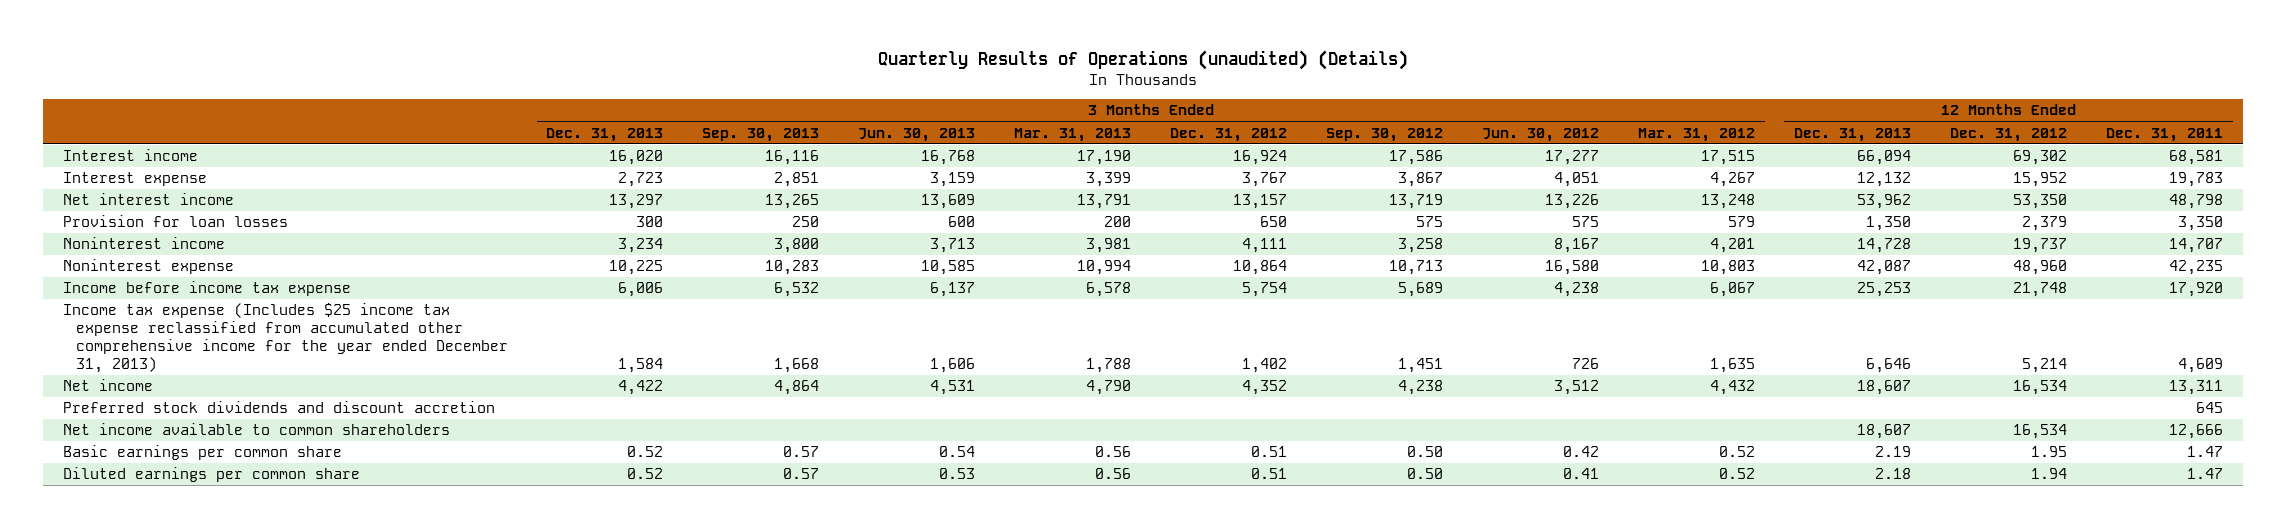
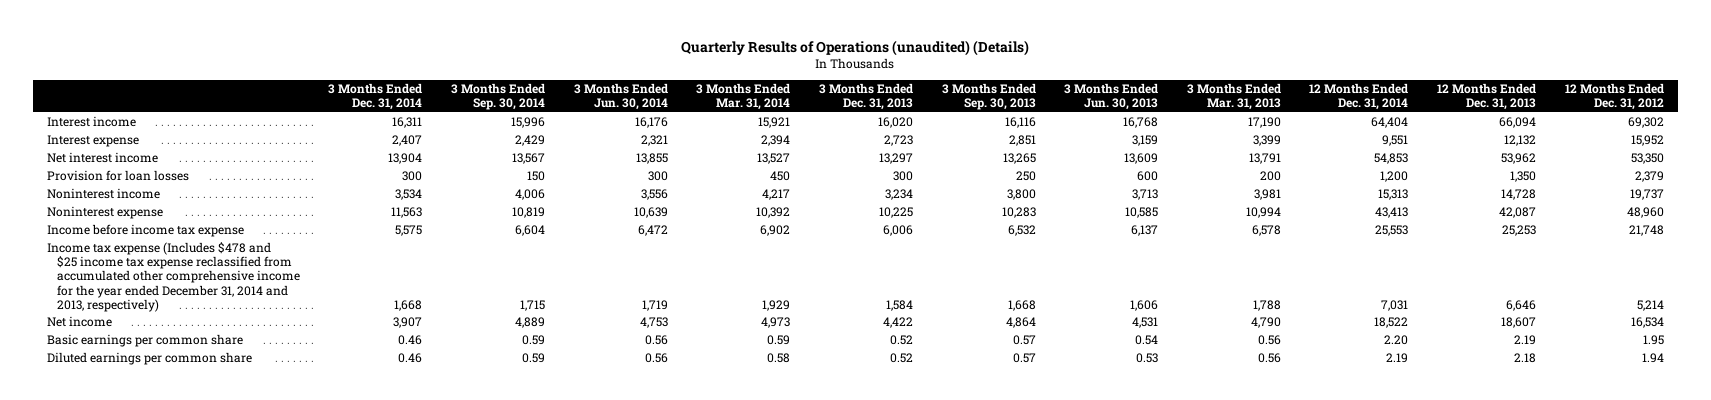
[1170,127,1288,142] Dec. 31, 2012 -> none
[1326,127,1444,142] Sep. 30, 2012 -> none
[1482,127,1600,142] Jun. 30, 2012 -> none
[1638,127,1756,142] Mar. 31, 2012 -> none
[2106,127,2224,142] Dec. 31, 2011 -> none
none -> [328,83,423,111] 3 Months Ended Dec. 31, 2014
none -> [450,83,545,111] 3 Months Ended Sep. 30, 2014
none -> [573,83,668,111] 3 Months Ended Jun. 30, 2014
none -> [696,83,791,111] 3 Months Ended Mar. 31, 2014
none -> [1309,83,1409,111] 12 Months Ended Dec. 31, 2014
[62,303,508,373] Income tax expense (Includes $25 income tax expense reclassified from accumulated other comprehensive income for the year ended December 31, 2013) -> [47,242,300,312] Income tax expense (Includes $478 and $25 income tax expense reclassified from accumulated other comprehensive income for the year ended December 31, 2014 and 2013, respectively)
[62,401,495,414] Preferred stock dividends and discount accretion -> none
[62,423,450,436] Net income available to common shareholders -> none

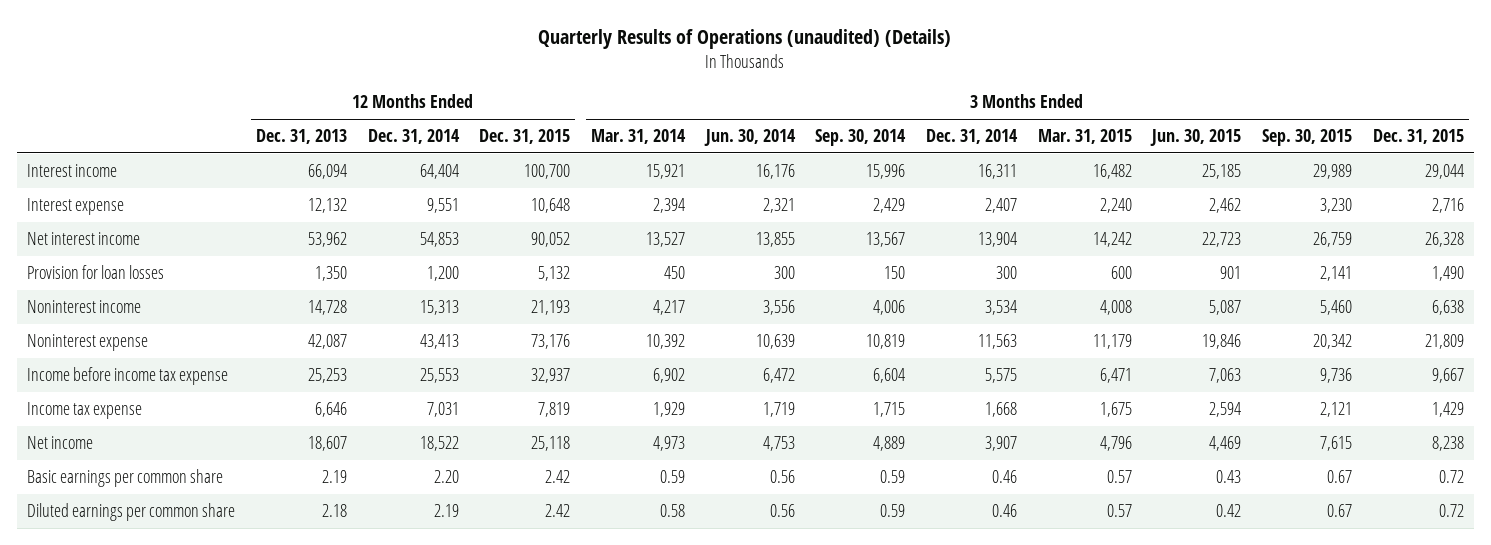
[818,83,913,111] 3 Months Ended Dec. 31, 2013 -> none
[941,83,1036,111] 3 Months Ended Sep. 30, 2013 -> none
[1064,83,1159,111] 3 Months Ended Jun. 30, 2013 -> none
[1186,83,1281,111] 3 Months Ended Mar. 31, 2013 -> none
[1564,83,1664,111] 12 Months Ended Dec. 31, 2012 -> none
none -> [479,129,571,145] Dec. 31, 2015
none -> [1037,129,1132,145] Mar. 31, 2015
none -> [1150,129,1242,147] Jun. 30, 2015
none -> [1261,129,1352,147] Sep. 30, 2015
none -> [1372,129,1464,145] Dec. 31, 2015
[47,242,300,312] Income tax expense (Includes $478 and $25 income tax expense reclassified from accumulated other comprehensive income for the year ended December 31, 2014 and 2013, respectively) -> [27,402,143,420] Income tax expense

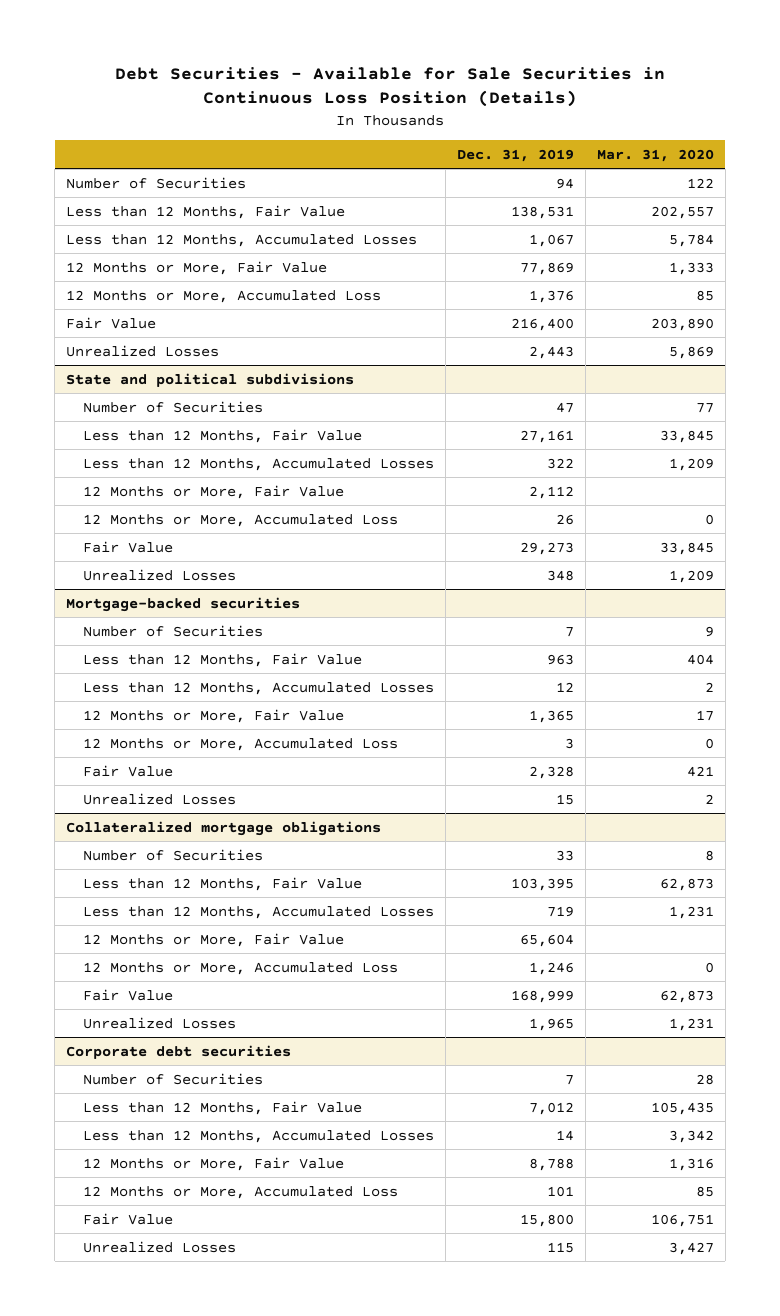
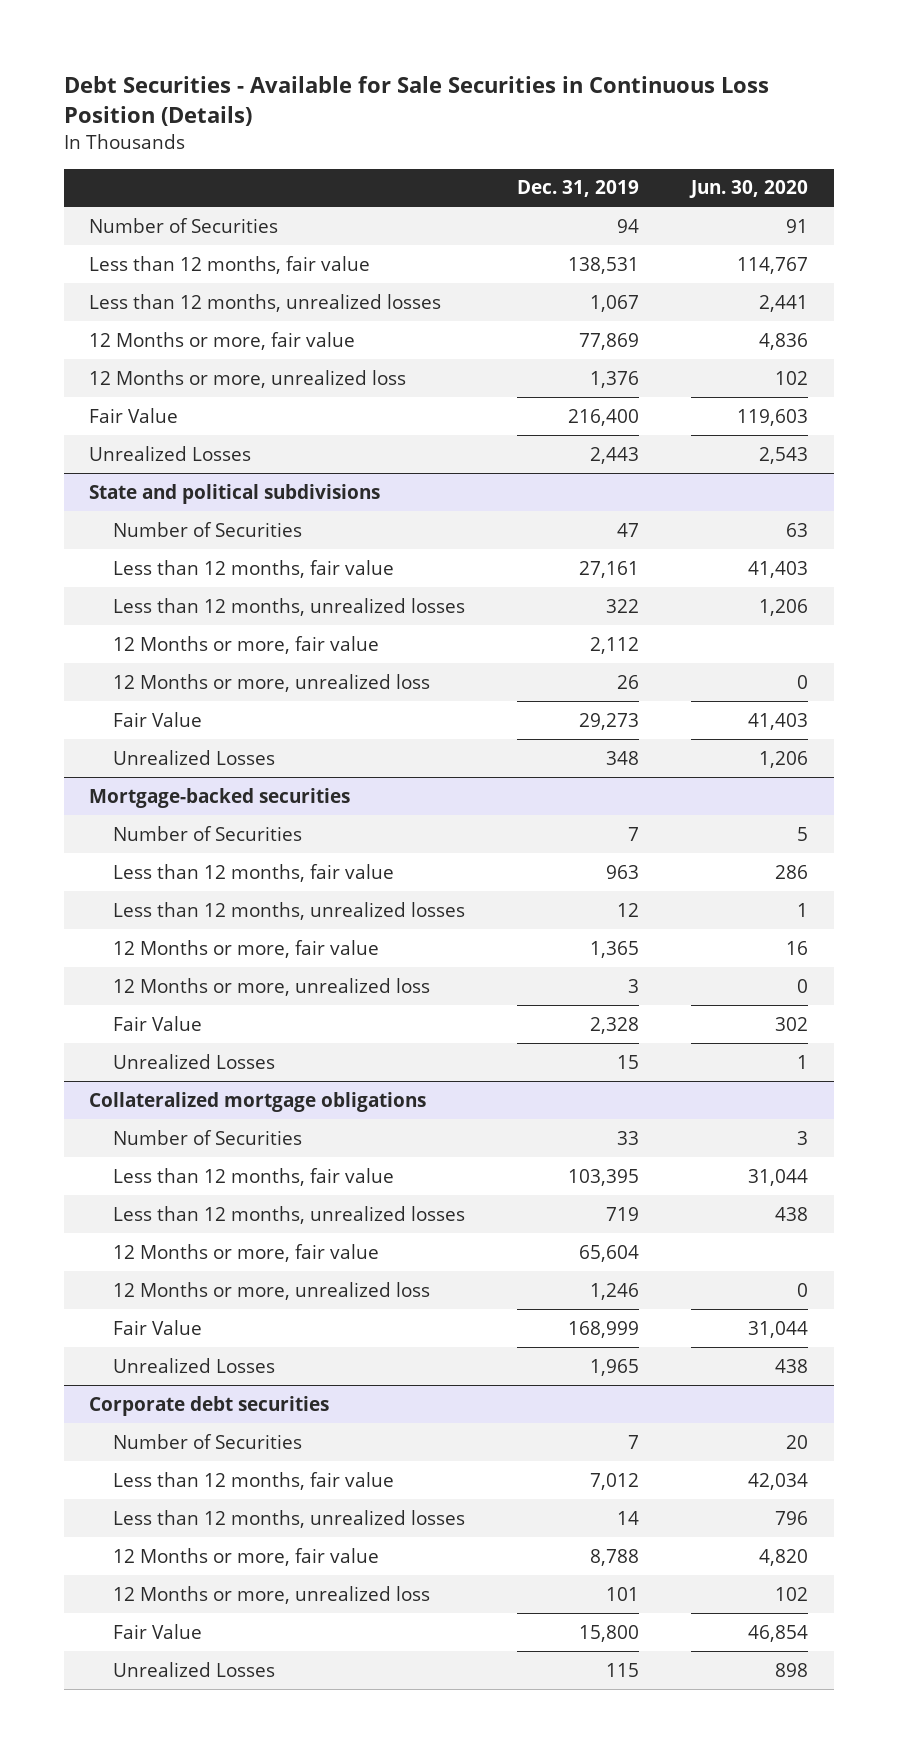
[596,148,714,162] Mar. 31, 2020 -> none
none -> [688,180,808,199] Jun. 30, 2020
[66,204,346,219] Less than 12 Months, Fair Value -> [89,255,371,274] Less than 12 months, fair value
[66,233,418,247] Less than 12 Months, Accumulated Losses -> [89,293,442,312] Less than 12 months, unrealized losses
[66,260,328,275] 12 Months or More, Fair Value -> [89,331,356,350] 12 Months or more, fair value
[66,289,382,303] 12 Months or More, Accumulated Loss -> [89,369,407,388] 12 Months or more, unrealized loss
[82,428,362,443] Less than 12 Months, Fair Value -> [113,559,395,578] Less than 12 months, fair value
[82,457,434,471] Less than 12 Months, Accumulated Losses -> [113,597,466,616] Less than 12 months, unrealized losses
[82,484,344,499] 12 Months or More, Fair Value -> [113,635,380,654] 12 Months or more, fair value
[82,513,398,527] 12 Months or More, Accumulated Loss -> [113,673,431,692] 12 Months or more, unrealized loss
[82,652,362,667] Less than 12 Months, Fair Value -> [113,863,395,882] Less than 12 months, fair value
[82,681,434,695] Less than 12 Months, Accumulated Losses -> [113,901,466,920] Less than 12 months, unrealized losses
[82,708,344,723] 12 Months or More, Fair Value -> [113,939,380,958] 12 Months or more, fair value
[82,737,398,751] 12 Months or More, Accumulated Loss -> [113,977,431,996] 12 Months or more, unrealized loss
[82,876,362,891] Less than 12 Months, Fair Value -> [113,1167,395,1186] Less than 12 months, fair value
[82,905,434,919] Less than 12 Months, Accumulated Losses -> [113,1205,466,1224] Less than 12 months, unrealized losses
[82,932,344,947] 12 Months or More, Fair Value -> [113,1243,380,1262] 12 Months or more, fair value
[82,961,398,975] 12 Months or More, Accumulated Loss -> [113,1281,431,1300] 12 Months or more, unrealized loss
[82,1100,362,1115] Less than 12 Months, Fair Value -> [113,1471,395,1490] Less than 12 months, fair value
[82,1129,434,1143] Less than 12 Months, Accumulated Losses -> [113,1509,466,1528] Less than 12 months, unrealized losses
[82,1156,344,1171] 12 Months or More, Fair Value -> [113,1547,380,1566] 12 Months or more, fair value
[82,1185,398,1199] 12 Months or More, Accumulated Loss -> [113,1585,431,1604] 12 Months or more, unrealized loss

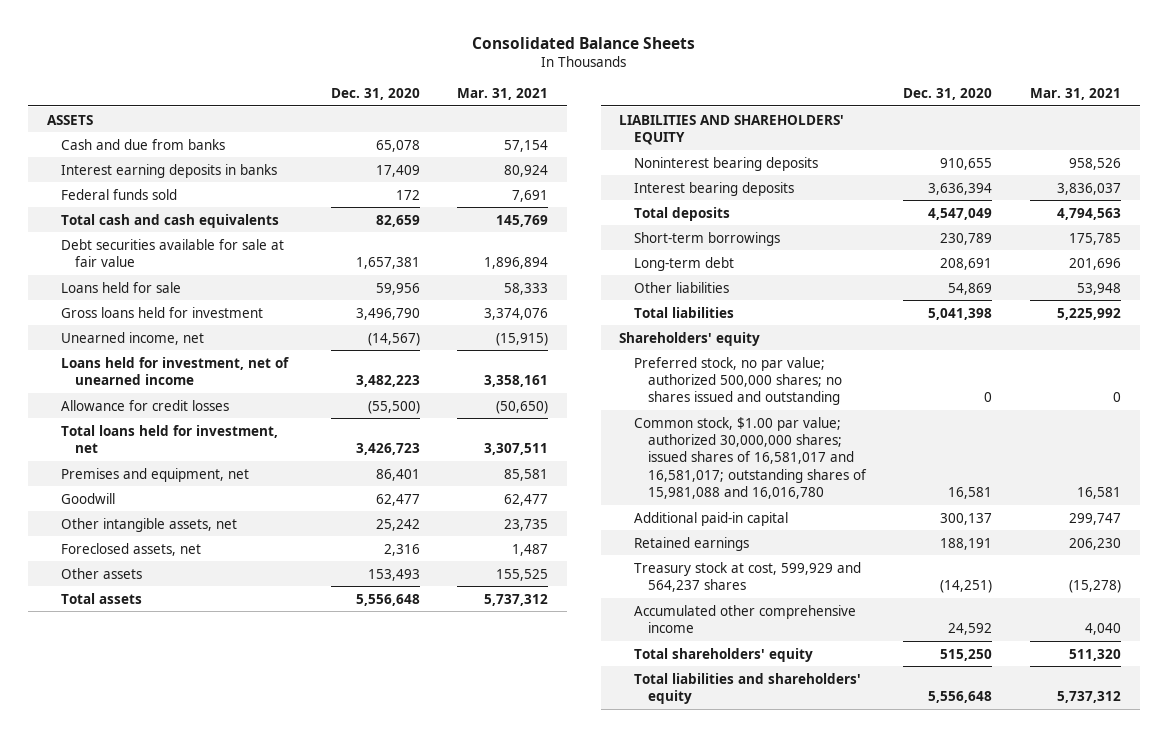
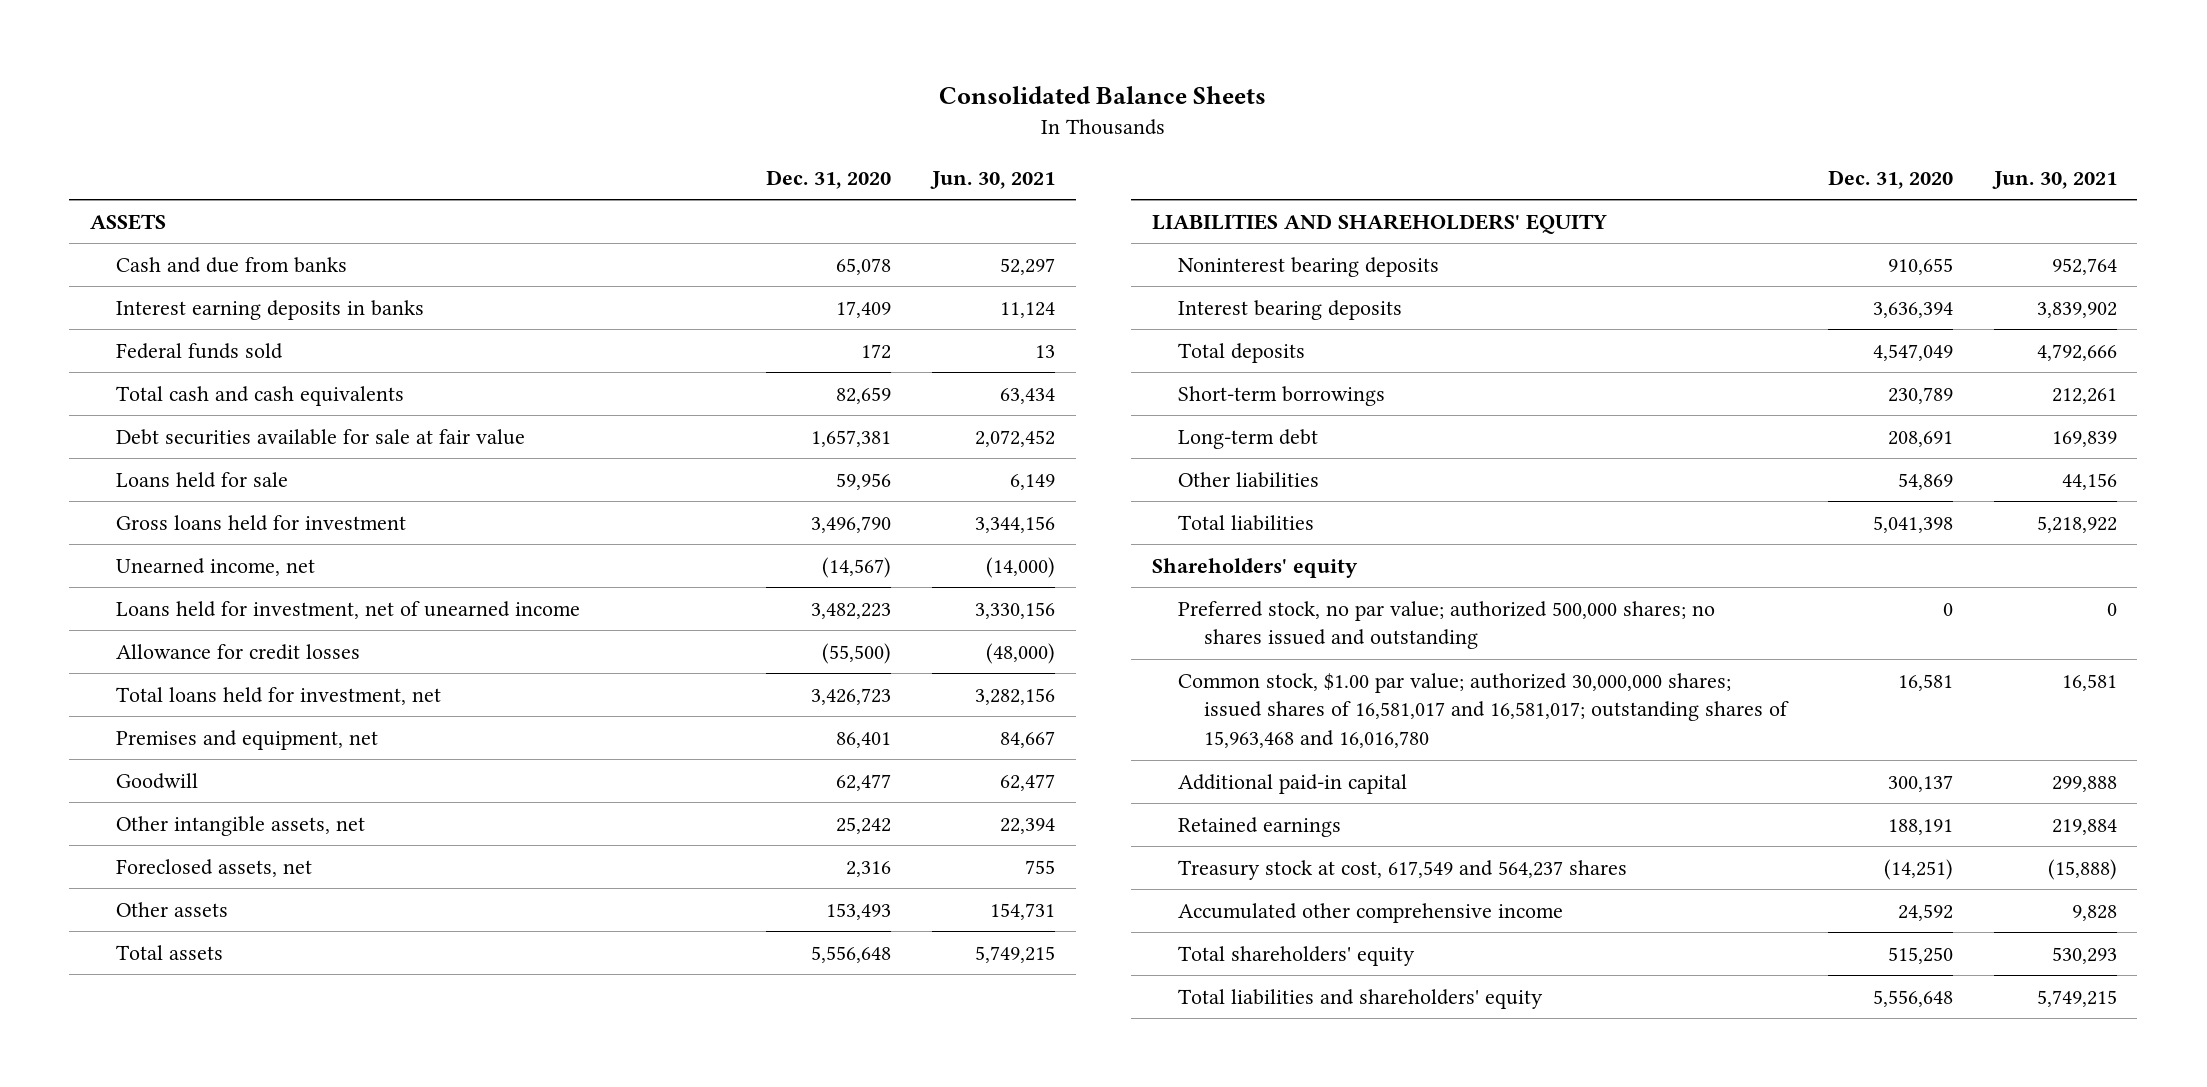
[457,87,549,100] Mar. 31, 2021 -> none
none -> [930,170,1056,189] Jun. 30, 2021
[633,416,867,499] Common stock, $1.00 par value; authorized 30,000,000 shares; issued shares of 16,581,017 and 16,581,017; outstanding shares of 15,981,088 and 16,016,780 -> [1177,672,1789,749] Common stock, $1.00 par value; authorized 30,000,000 shares; issued shares of 16,581,017 and 16,581,017; outstanding shares of 15,963,468 and 16,016,780
[633,561,861,592] Treasury stock at cost, 599,929 and 564,237 shares -> [1177,859,1627,880] Treasury stock at cost, 617,549 and 564,237 shares

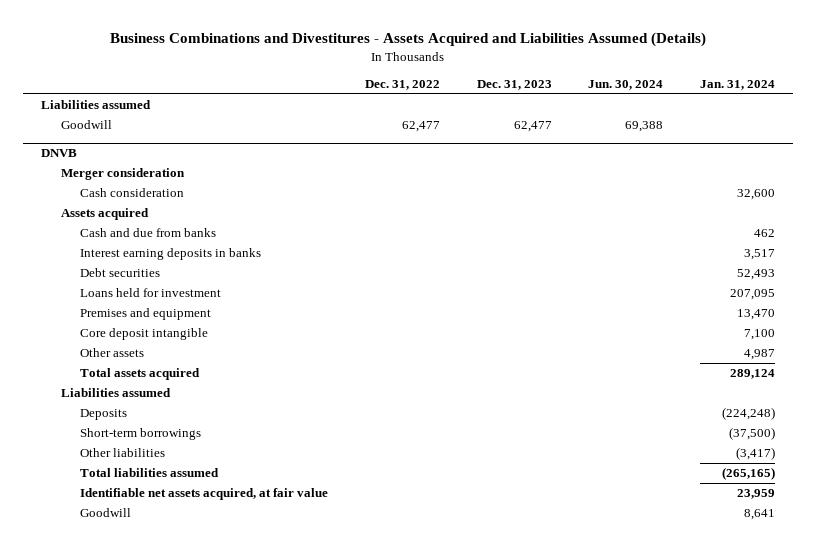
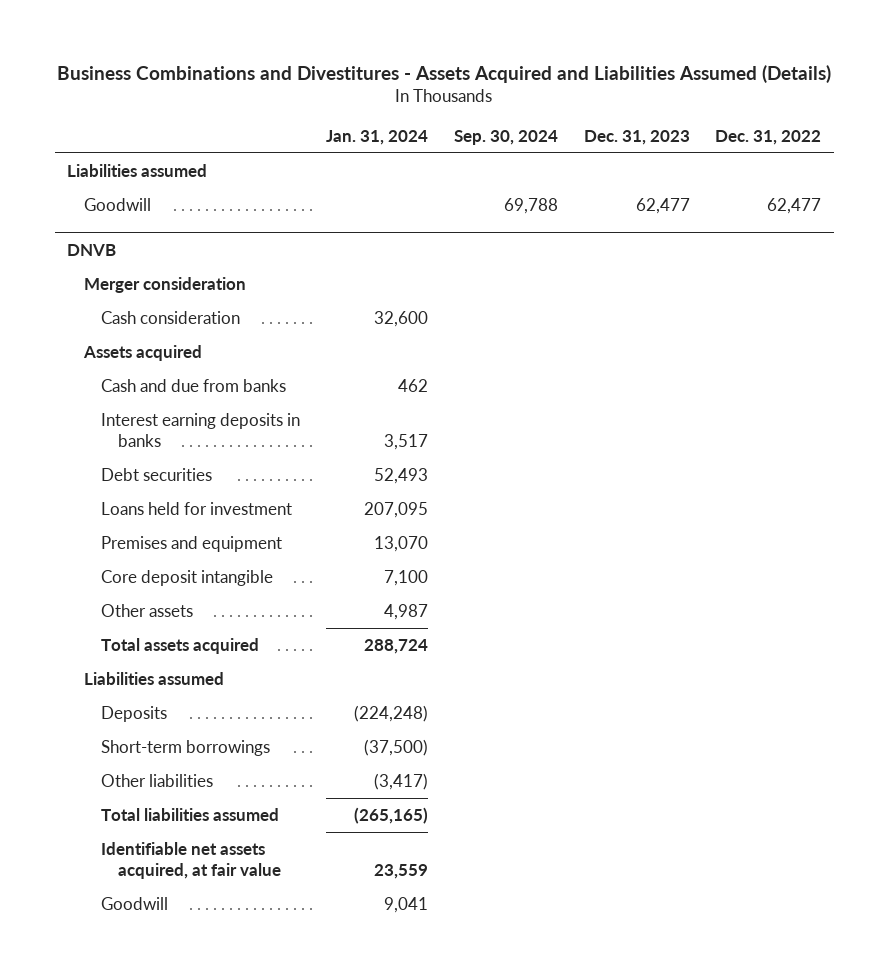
[588,80,664,91] Jun. 30, 2024 -> none
none -> [453,129,558,145] Sep. 30, 2024
[737,309,776,321] 13,470 -> [374,535,429,552] 13,070
[730,369,776,380] 289,124 -> [364,638,429,654] 288,724
[737,489,776,500] 23,959 -> [374,864,429,880] 23,559
[744,509,776,521] 8,641 -> [384,896,429,913] 9,041

